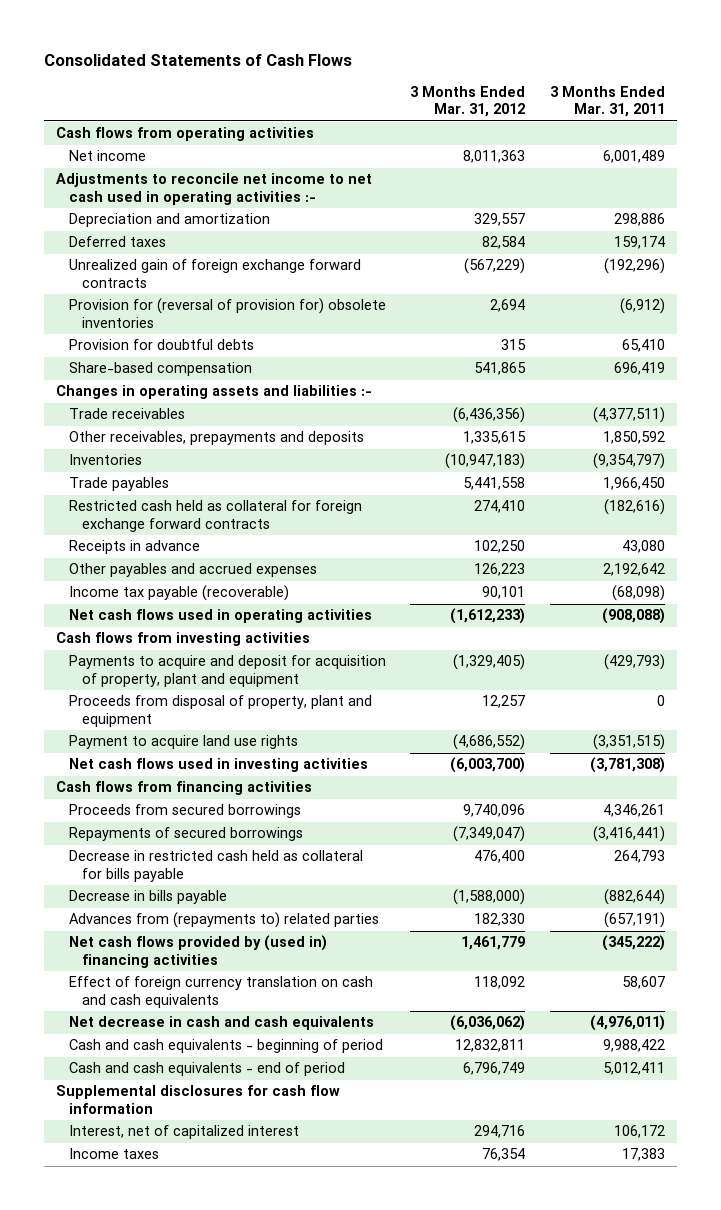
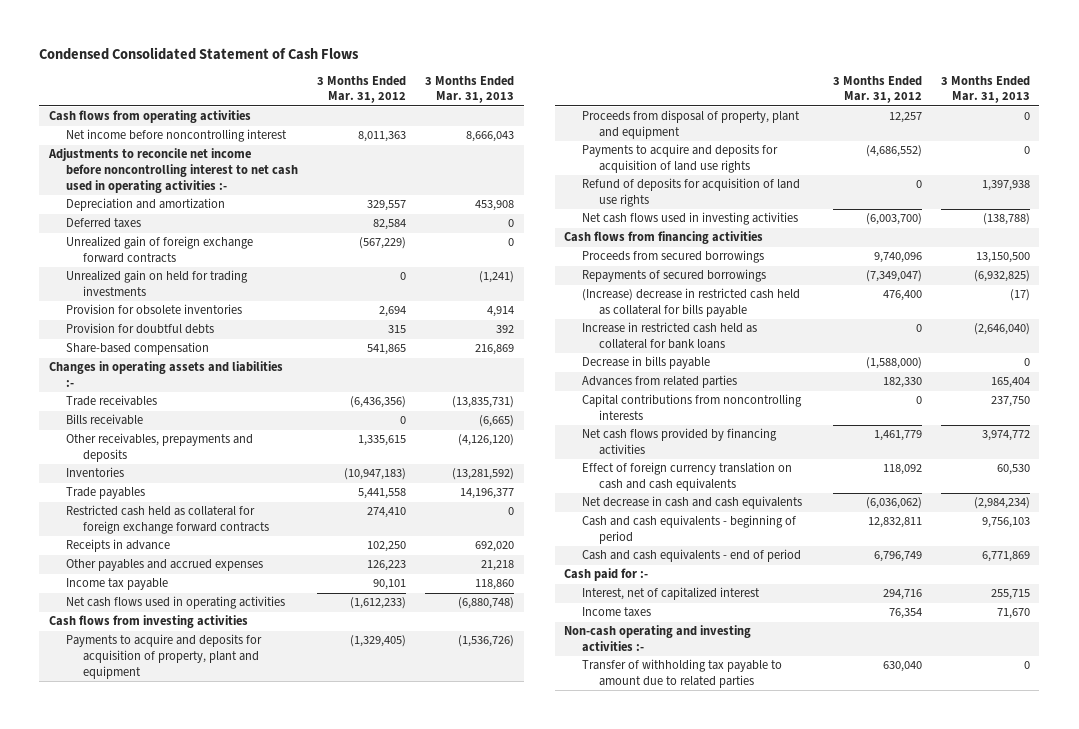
[43,54,352,67] Consolidated Statements of Cash Flows -> [39,46,360,60] Condensed Consolidated Statement of Cash Flows
[549,85,665,118] 3 Months Ended Mar. 31, 2011 -> none
none -> [425,75,515,104] 3 Months Ended Mar. 31, 2013
[68,150,146,162] Net income -> [66,129,288,143] Net income before noncontrolling interest
[56,173,373,206] Adjustments to reconcile net income to net cash used in operating activities :- -> [48,148,299,193] Adjustments to reconcile net income before noncontrolling interest to net cash used in operating activities :-
none -> [66,270,249,297] Unrealized gain on held for trading investments
[68,298,386,329] Provision for (reversal of provision for) obsolete inventories -> [66,304,243,316] Provision for obsolete inventories
none -> [66,414,144,426] Bills receivable
[68,585,289,602] Income tax payable (recoverable) -> [66,578,169,591] Income tax payable
[68,655,386,688] Payments to acquire and deposit for acquisition of property, plant and equipment -> [66,634,263,679] Payments to acquire and deposits for acquisition of property, plant and equipment
[68,735,298,750] Payment to acquire land use rights -> [581,144,778,174] Payments to acquire and deposits for acquisition of land use rights
none -> [581,178,800,208] Refund of deposits for acquisition of land use rights
[68,850,363,883] Decrease in restricted cash held as collateral for bills payable -> [581,288,800,318] (Increase) decrease in restricted cash held as collateral for bills payable
none -> [581,322,757,350] Increase in restricted cash held as collateral for bank loans
[68,912,379,929] Advances from (repayments to) related parties -> [581,375,737,389] Advances from related parties
none -> [581,394,802,421] Capital contributions from noncontrolling interests
[68,935,327,969] Net cash flows provided by (used in) financing activities -> [581,428,777,456] Net cash flows provided by financing activities
[56,1085,341,1115] Supplemental disclosures for cash flow information -> none
none -> [564,568,649,582] Cash paid for :-
none -> [564,625,752,653] Non-cash operating and investing activities :-
none -> [581,659,782,689] Transfer of withholding tax payable to amount due to related parties

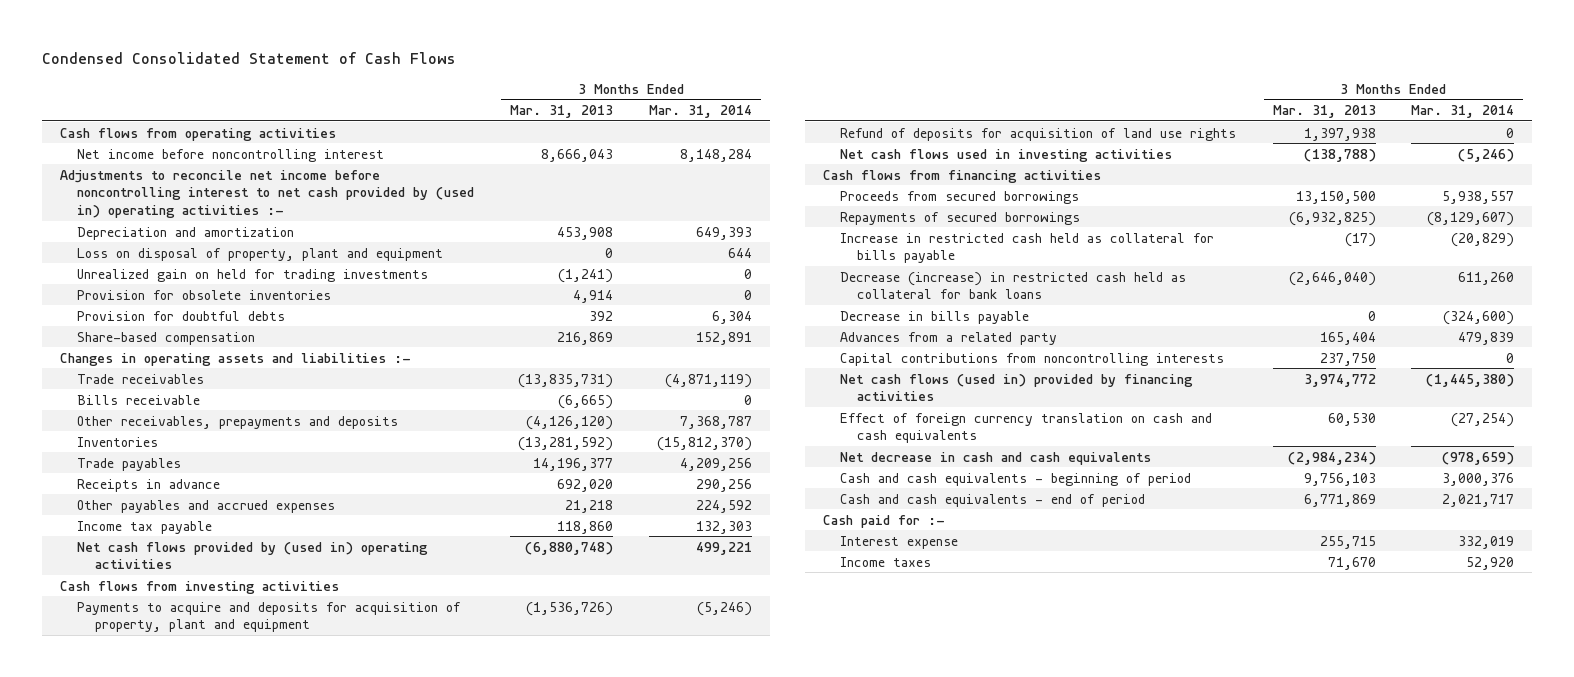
[317,75,407,104] 3 Months Ended Mar. 31, 2012 -> none
none -> [648,105,752,119] Mar. 31, 2014
[48,148,299,193] Adjustments to reconcile net income before noncontrolling interest to net cash used in operating activities :- -> [60,169,475,218] Adjustments to reconcile net income before noncontrolling interest to net cash provided by (used in) operating activities :-
[66,218,142,229] Deferred taxes -> none
[66,236,254,264] Unrealized gain of foreign exchange forward contracts -> none
none -> [77,247,444,261] Loss on disposal of property, plant and equipment
[66,505,270,535] Restricted cash held as collateral for foreign exchange forward contracts -> none
[66,596,286,610] Net cash flows used in operating activities -> [77,541,429,570] Net cash flows provided by (used in) operating activities
[581,110,800,140] Proceeds from disposal of property, plant and equipment -> none
[581,144,778,174] Payments to acquire and deposits for acquisition of land use rights -> none
[581,288,800,318] (Increase) decrease in restricted cash held as collateral for bills payable -> [839,232,1214,264] Increase in restricted cash held as collateral for bills payable
[581,322,757,350] Increase in restricted cash held as collateral for bank loans -> [839,271,1186,300] Decrease (increase) in restricted cash held as collateral for bank loans
[581,375,737,389] Advances from related parties -> [839,331,1057,345] Advances from a related party
[581,428,777,456] Net cash flows provided by financing activities -> [839,373,1193,402] Net cash flows (used in) provided by financing activities
[581,587,760,601] Interest, net of capitalized interest -> [839,535,958,549] Interest expense
[564,625,752,653] Non-cash operating and investing activities :- -> none
[581,659,782,689] Transfer of withholding tax payable to amount due to related parties -> none

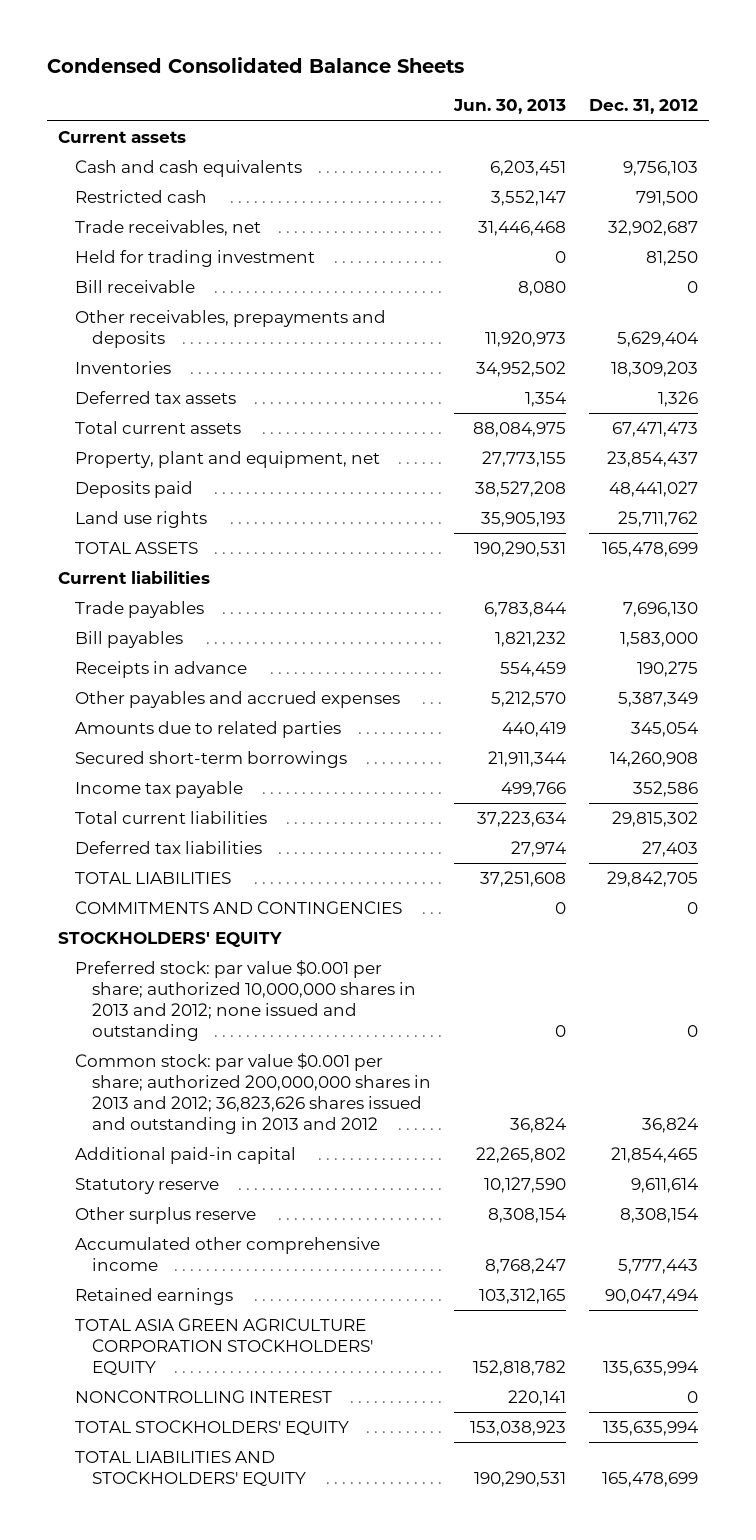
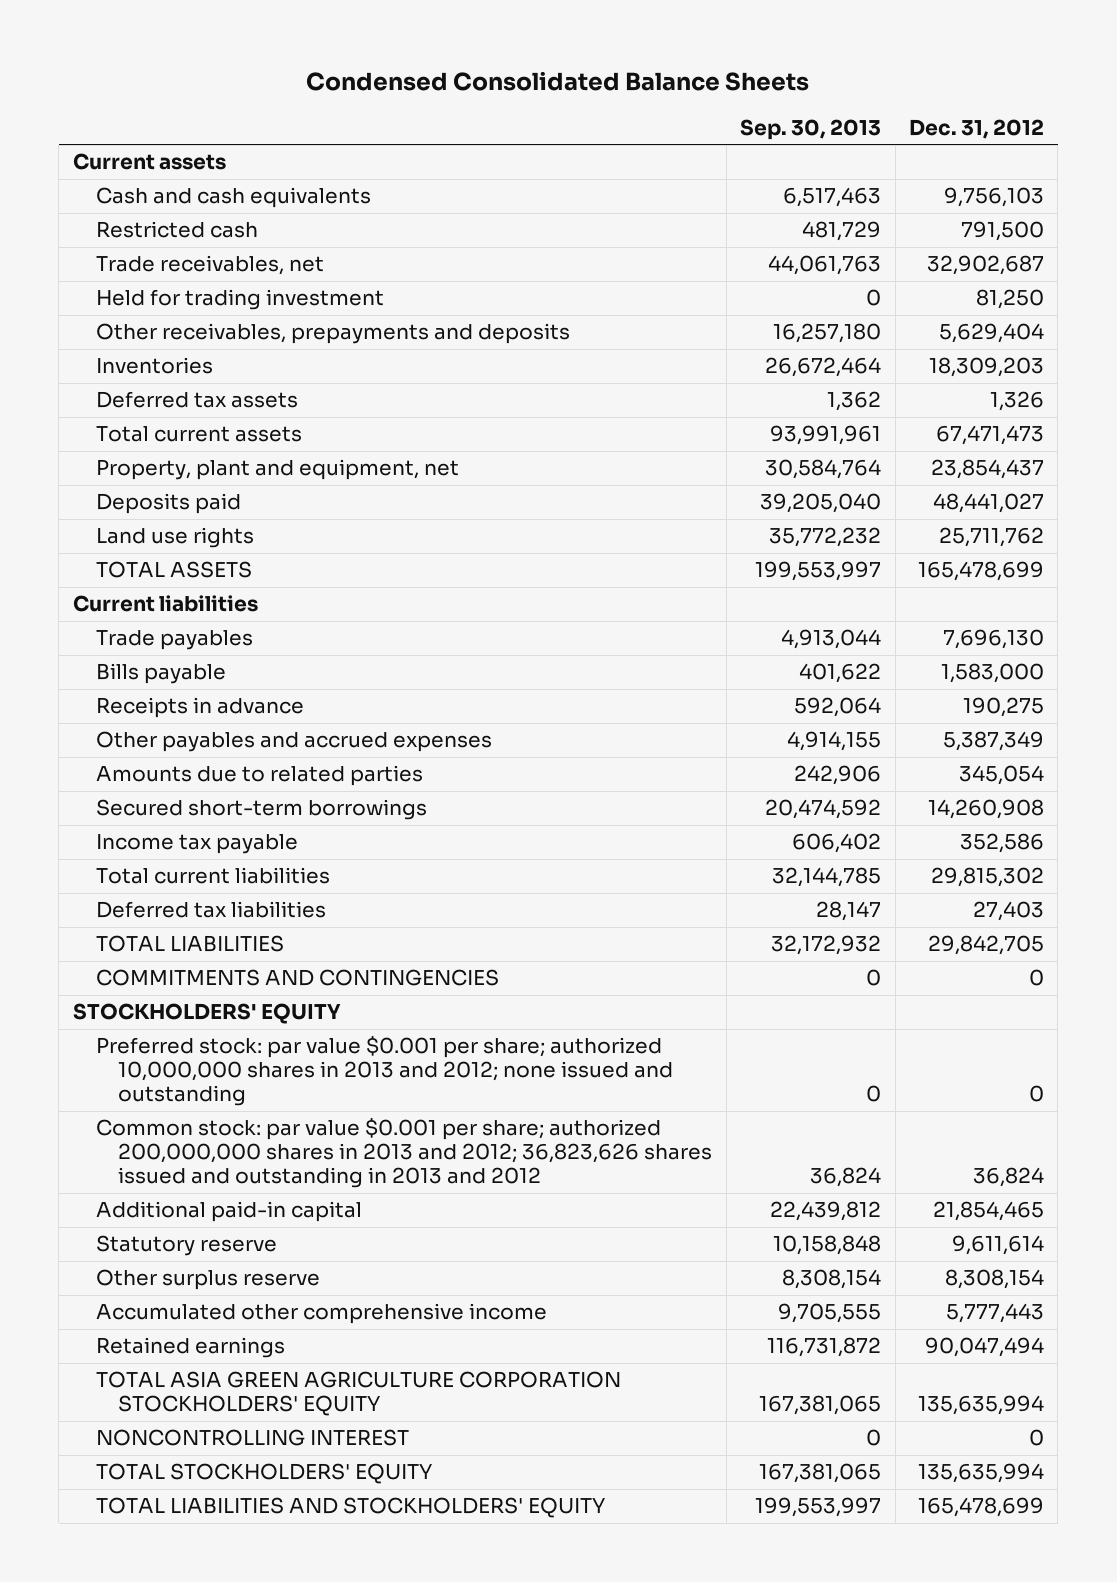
[452,99,566,115] Jun. 30, 2013 -> none
none -> [740,118,882,140] Sep. 30, 2013
[75,280,196,294] Bill receivable -> none
[75,631,184,649] Bill payables -> [95,663,226,685] Bills payable

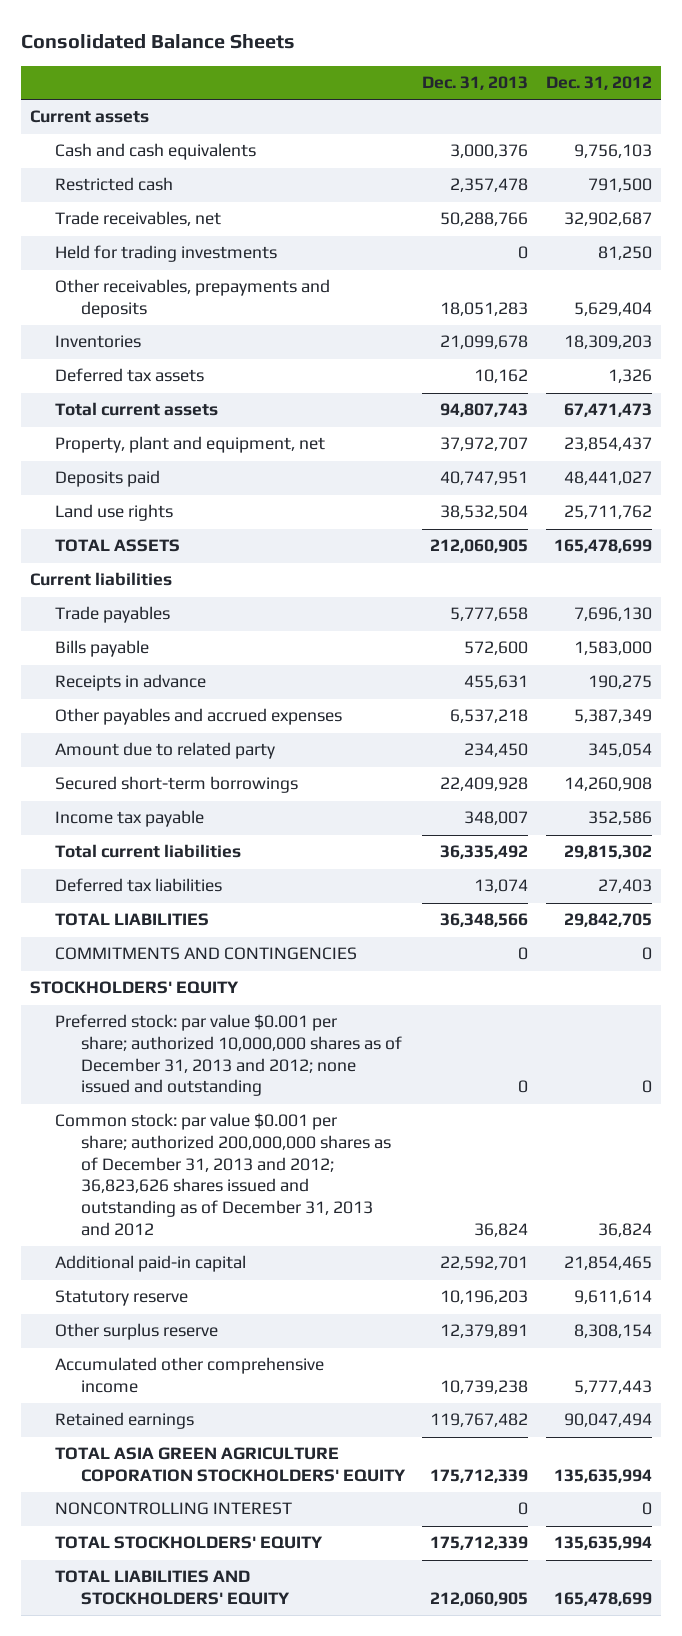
[306,71,810,92] Condensed Consolidated Balance Sheets -> [21,34,296,50] Consolidated Balance Sheets
[740,118,882,140] Sep. 30, 2013 -> none
none -> [422,76,529,91] Dec. 31, 2013
[95,289,384,311] Held for trading investment -> [55,245,278,263] Held for trading investments
[95,765,423,787] Amounts due to related parties -> [55,742,276,760] Amount due to related party
[95,1036,674,1107] Preferred stock: par value $0.001 per share; authorized 10,000,000 shares in 2013 and 2012; none issued and outstanding -> [55,1014,402,1097] Preferred stock: par value $0.001 per share; authorized 10,000,000 shares as of December 31, 2013 and 2012; none issued and outstanding
[95,1118,713,1189] Common stock: par value $0.001 per share; authorized 200,000,000 shares in 2013 and 2012; 36,823,626 shares issued and outstanding in 2013 and 2012 -> [55,1113,391,1236] Common stock: par value $0.001 per share; authorized 200,000,000 shares as of December 31, 2013 and 2012; 36,823,626 shares issued and outstanding as of December 31, 2013 and 2012
[95,1371,621,1417] TOTAL ASIA GREEN AGRICULTURE CORPORATION STOCKHOLDERS' EQUITY -> [55,1447,406,1483] TOTAL ASIA GREEN AGRICULTURE COPORATION STOCKHOLDERS' EQUITY

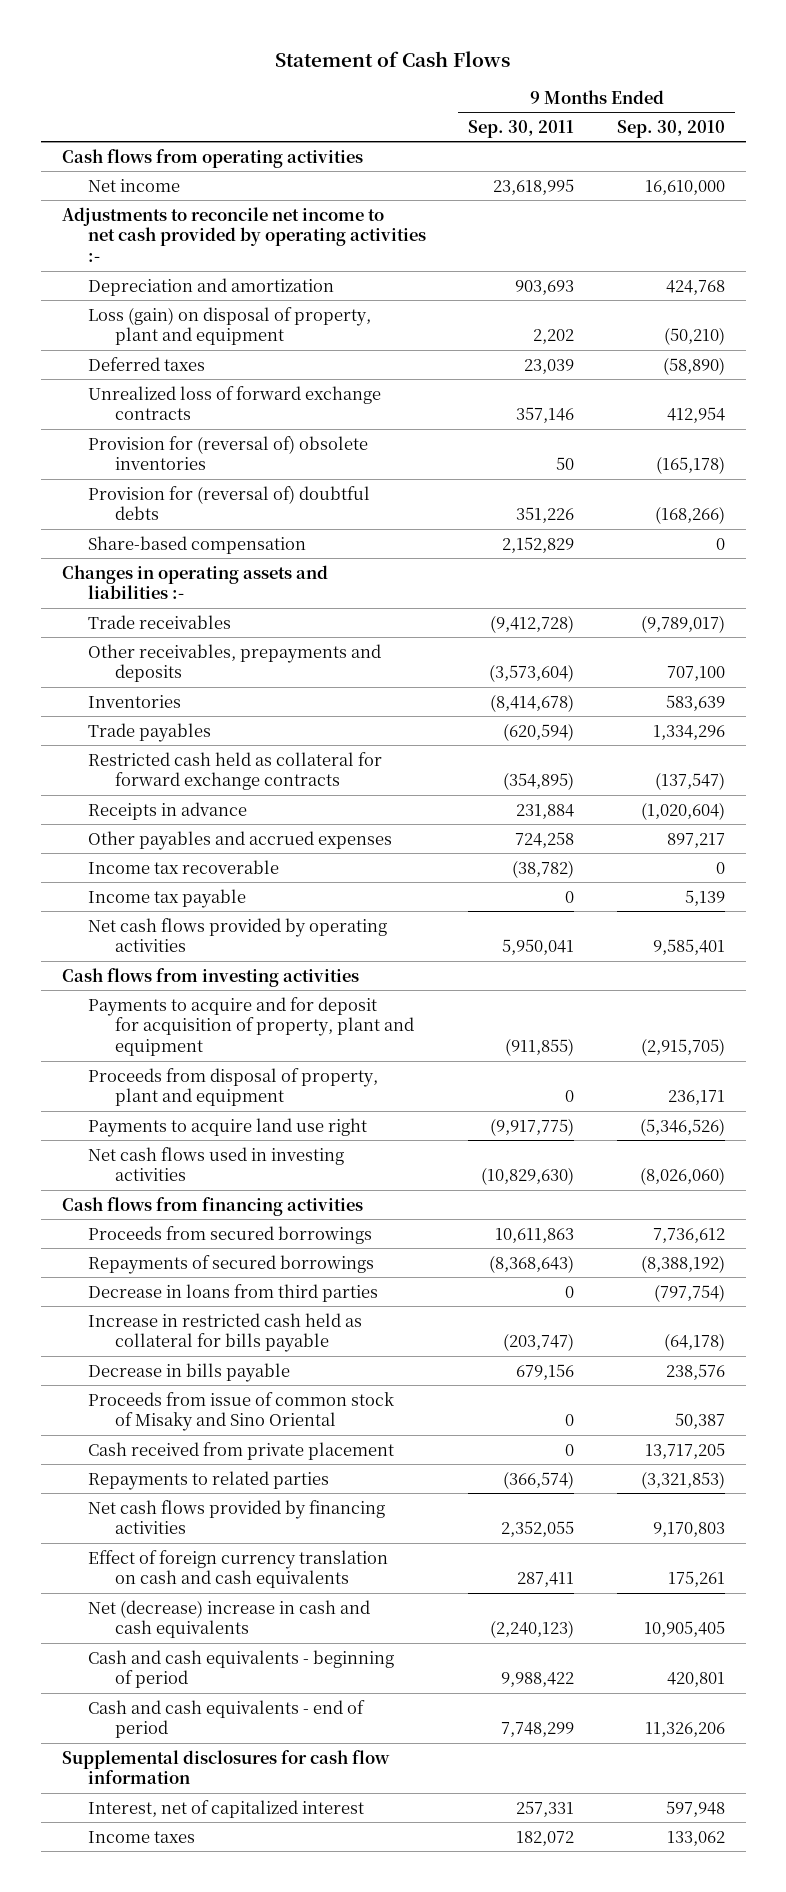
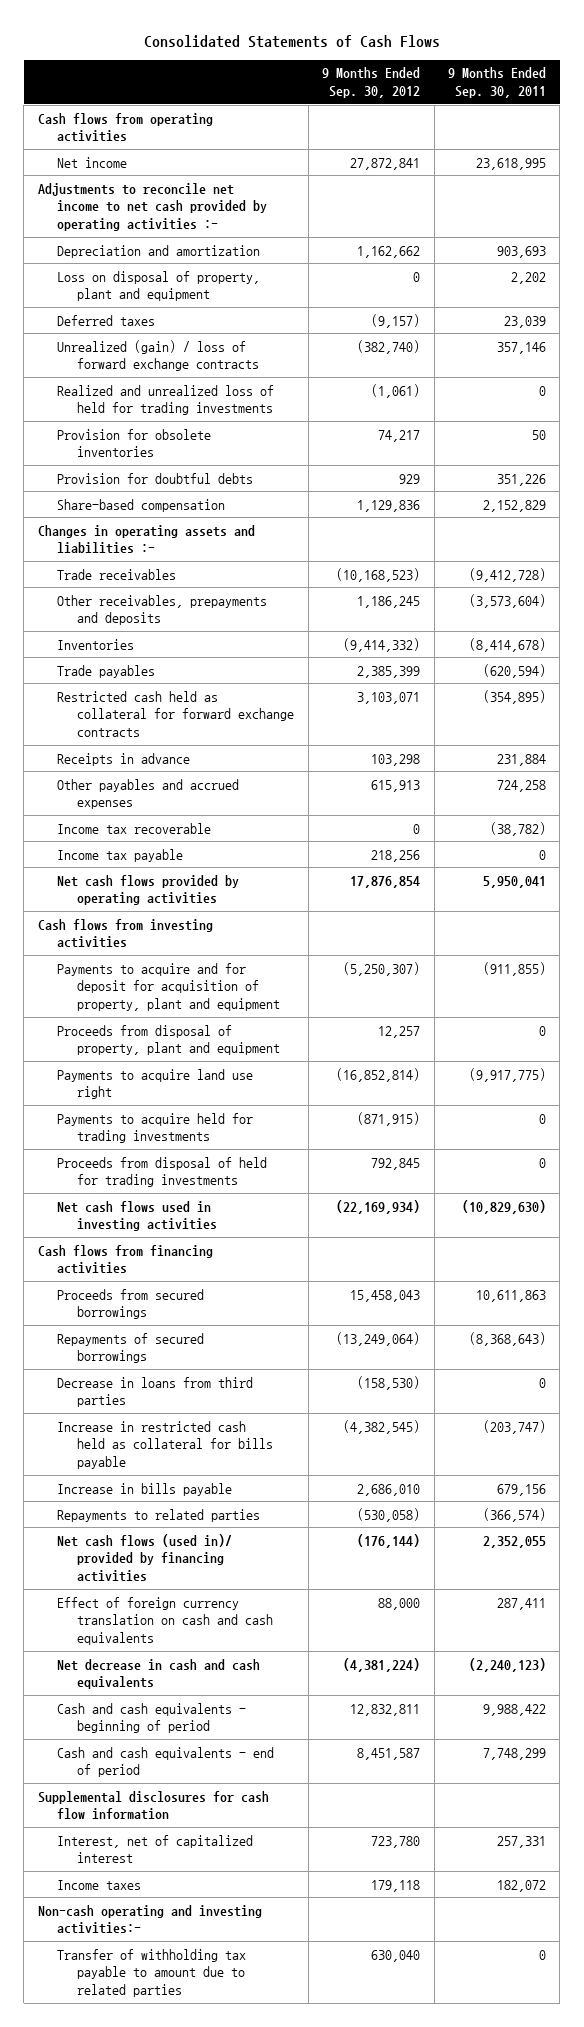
[275,50,511,67] Statement of Cash Flows -> [143,34,440,48] Consolidated Statements of Cash Flows
[616,119,725,138] Sep. 30, 2010 -> none
none -> [322,67,421,98] 9 Months Ended Sep. 30, 2012
[88,306,372,346] Loss (gain) on disposal of property, plant and equipment -> [57,270,261,302] Loss on disposal of property, plant and equipment
[88,385,382,421] Unrealized loss of forward exchange contracts -> [57,339,260,372] Unrealized (gain) / loss of forward exchange contracts
none -> [57,384,275,416] Realized and unrealized loss of held for trading investments
[88,435,369,471] Provision for (reversal of) obsolete inventories -> [57,428,212,458] Provision for obsolete inventories
[88,485,371,521] Provision for (reversal of) doubtful debts -> [57,472,254,484] Provision for doubtful debts
none -> [57,1112,254,1144] Payments to acquire held for trading investments
none -> [57,1156,268,1188] Proceeds from disposal of held for trading investments
[88,1391,395,1432] Proceeds from issue of common stock of Misaky and Sino Oriental -> none
[88,1441,395,1460] Cash received from private placement -> none
[88,1362,291,1382] Decrease in bills payable -> [57,1482,233,1496] Increase in bills payable
[88,1499,386,1535] Net cash flows provided by financing activities -> [57,1533,233,1583] Net cash flows (used in)/ provided by financing activities
[88,1599,371,1639] Net (decrease) increase in cash and cash equivalents -> [57,1658,261,1690] Net decrease in cash and cash equivalents
none -> [37,1904,262,1935] Non-cash operating and investing activities:-
none -> [57,1948,247,1998] Transfer of withholding tax payable to amount due to related parties

